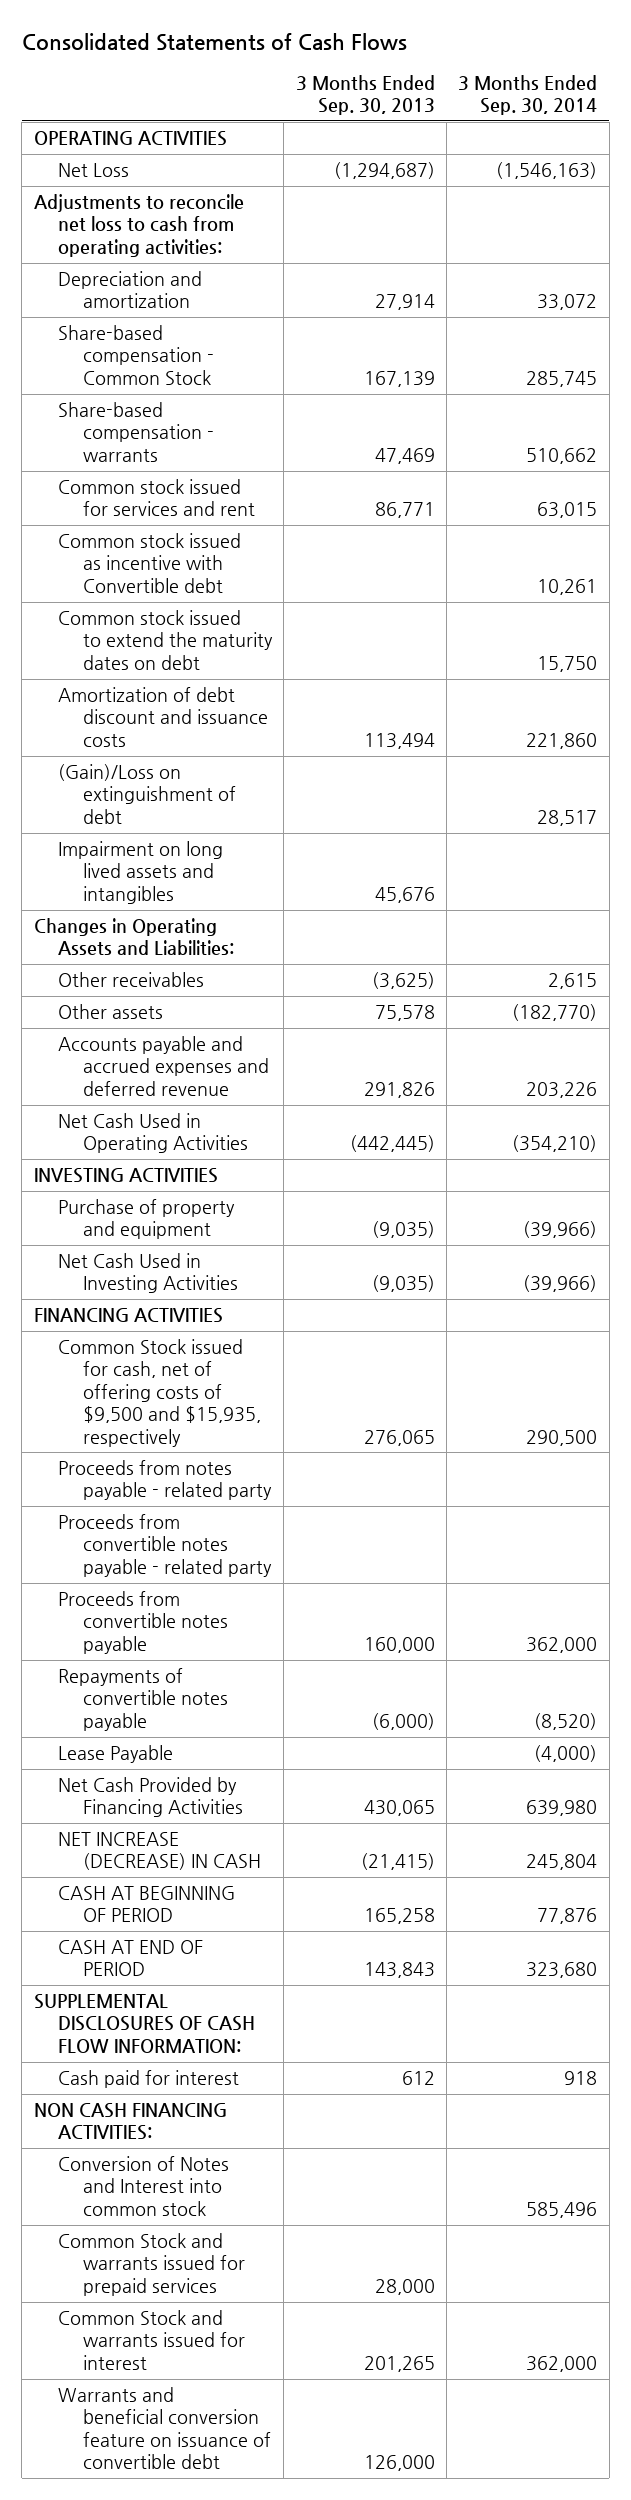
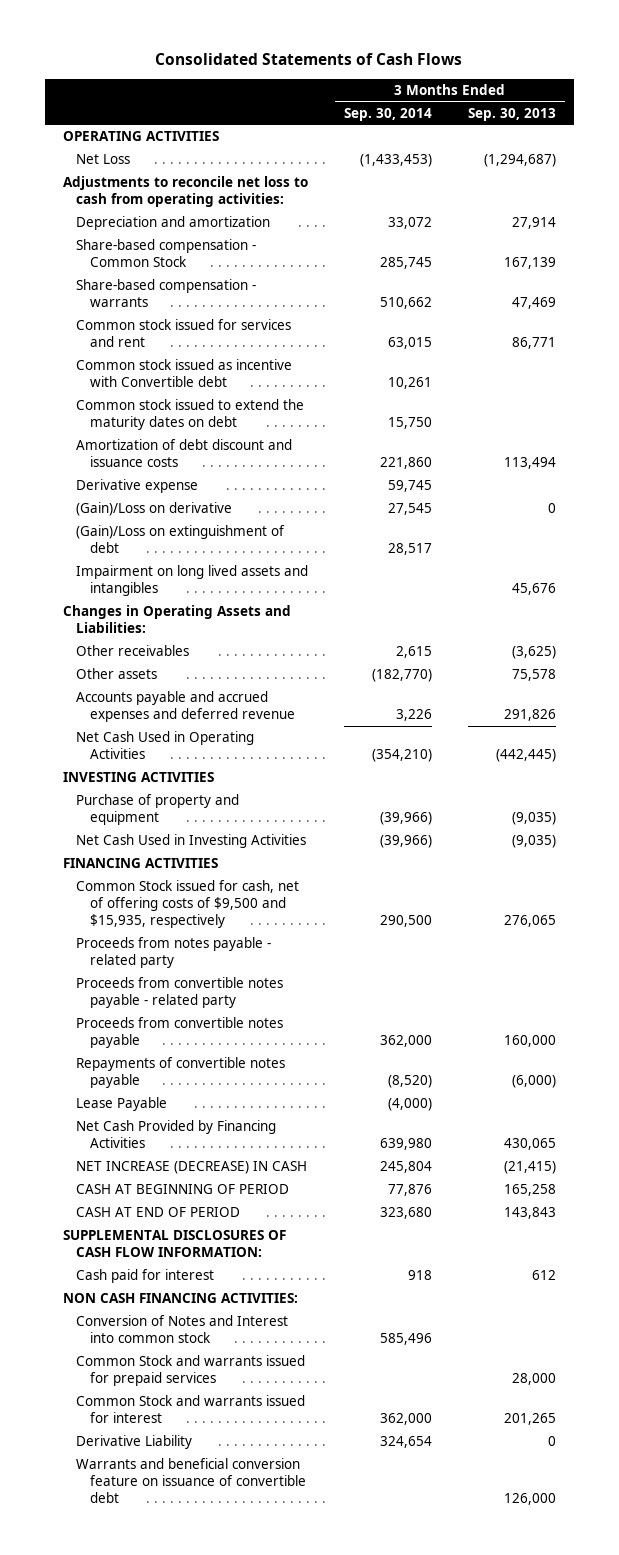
[496,162,598,180] (1,546,163) -> [360,154,433,168] (1,433,453)
none -> [76,479,199,494] Derivative expense
none -> [76,502,233,517] (Gain)/Loss on derivative
[526,1081,598,1098] 203,226 -> [396,709,433,722] 3,226
none -> [76,1435,193,1450] Derivative Liability

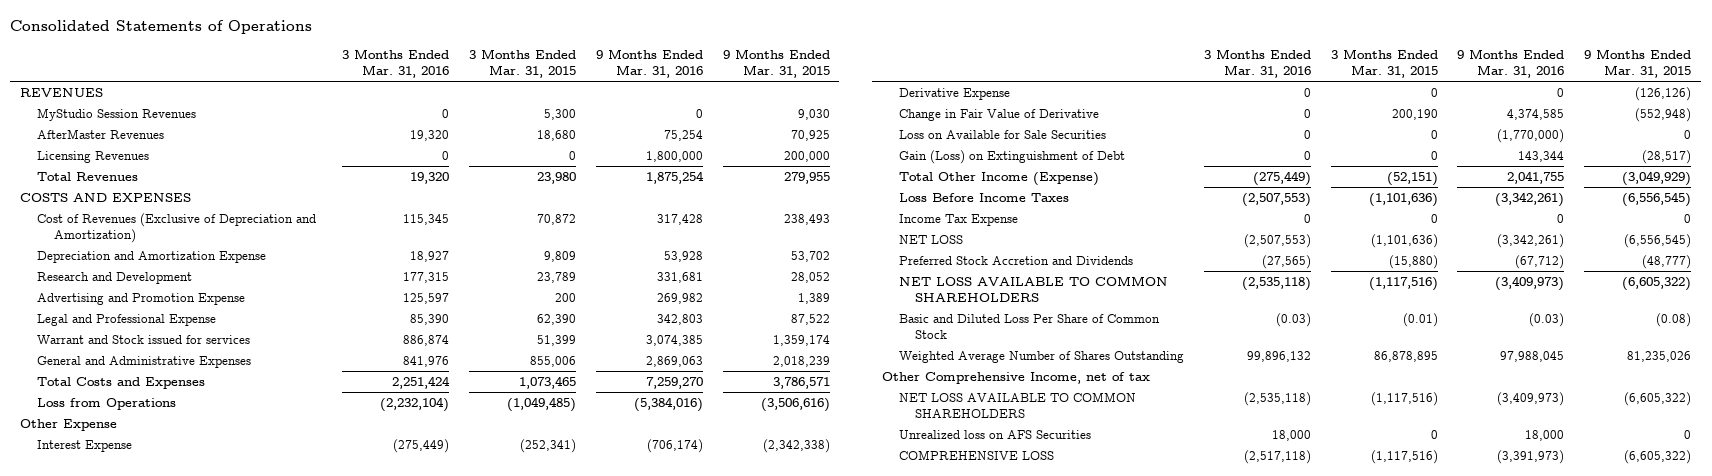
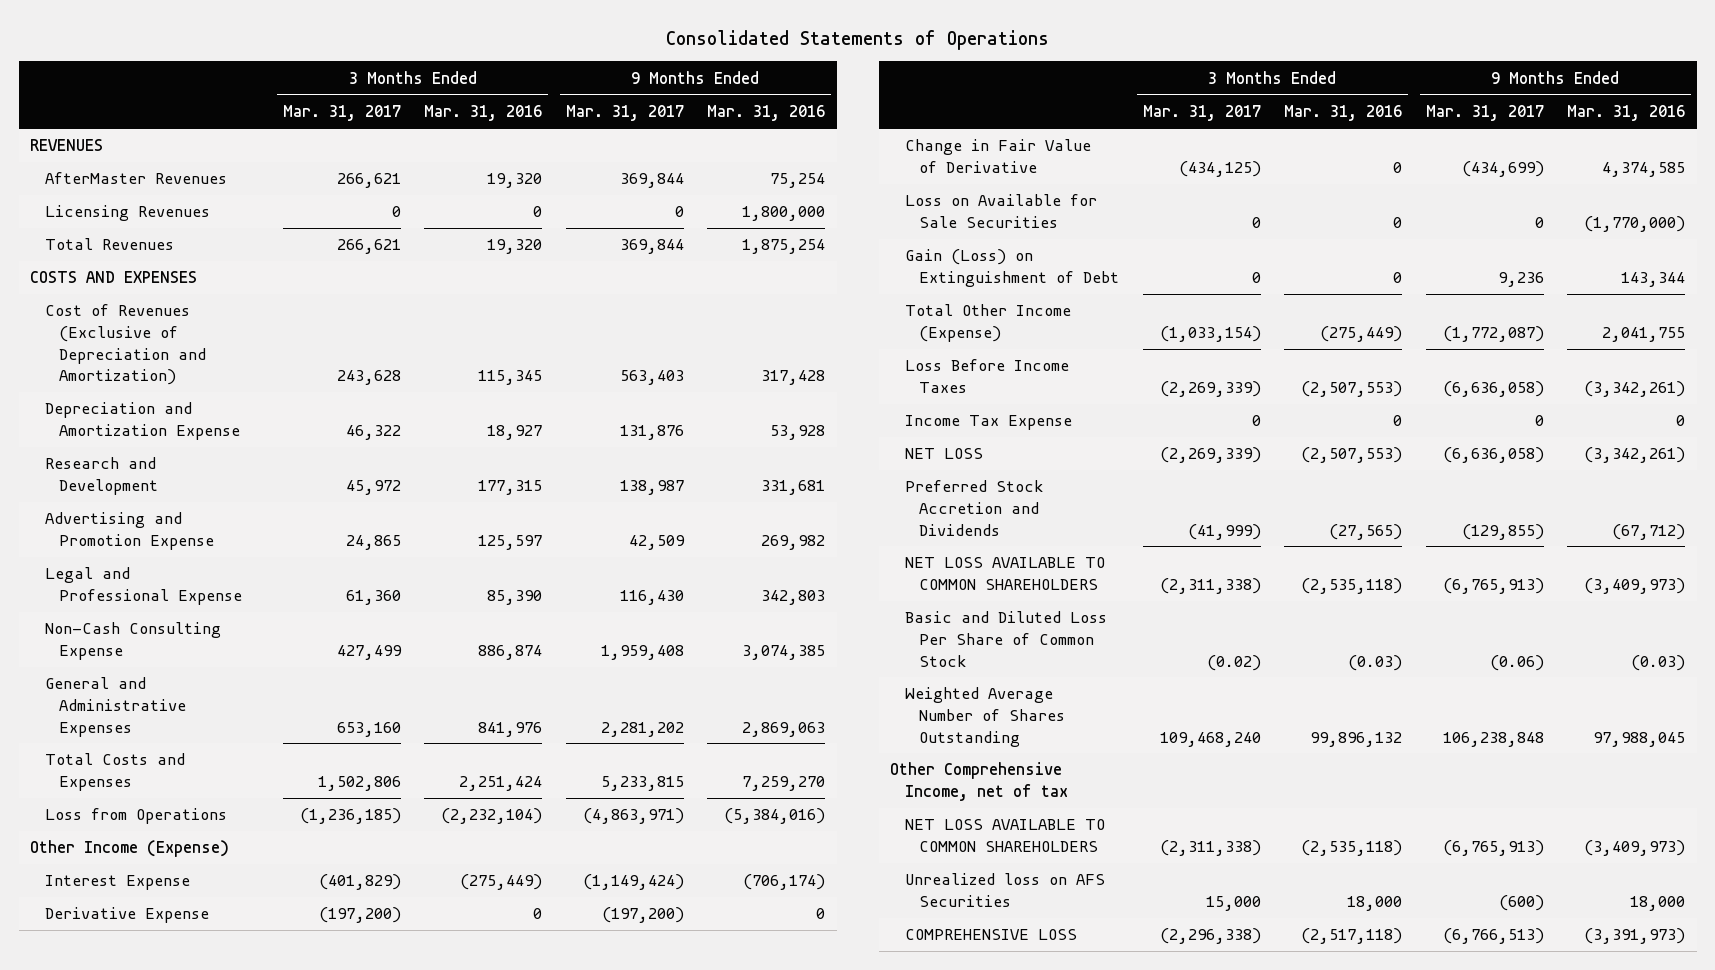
[468,49,576,79] 3 Months Ended Mar. 31, 2015 -> none
[722,49,830,79] 9 Months Ended Mar. 31, 2015 -> none
none -> [282,105,401,122] Mar. 31, 2017
none -> [565,105,684,122] Mar. 31, 2017
[36,108,196,122] MyStudio Session Revenues -> none
[36,335,250,345] Warrant and Stock issued for services -> [44,622,221,661] Non-Cash Consulting Expense
[20,419,118,432] Other Expense -> [30,840,230,858] Other Income (Expense)

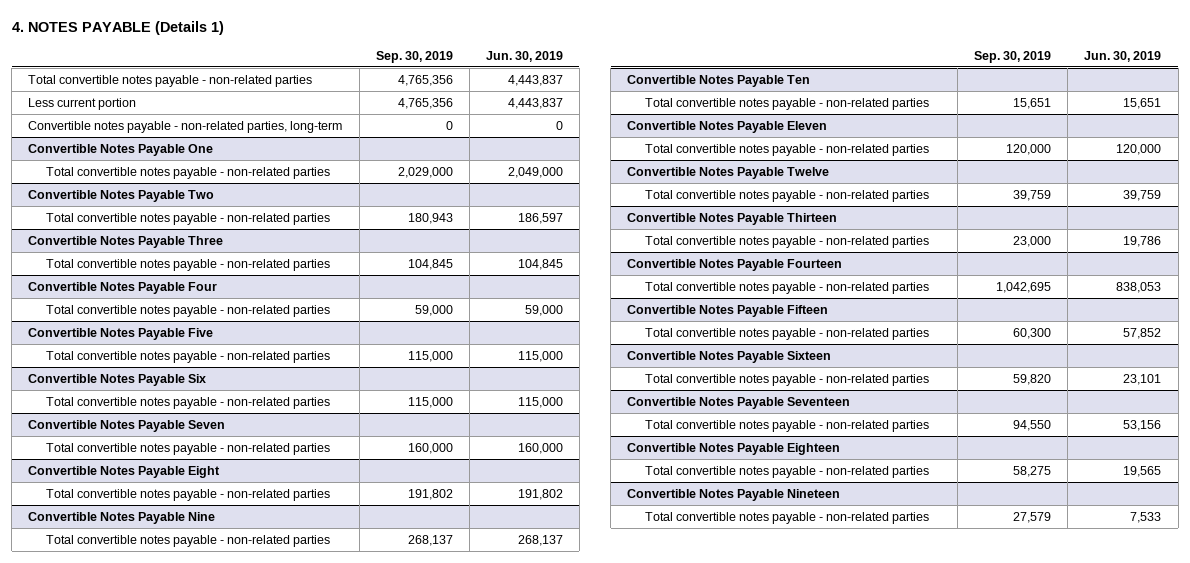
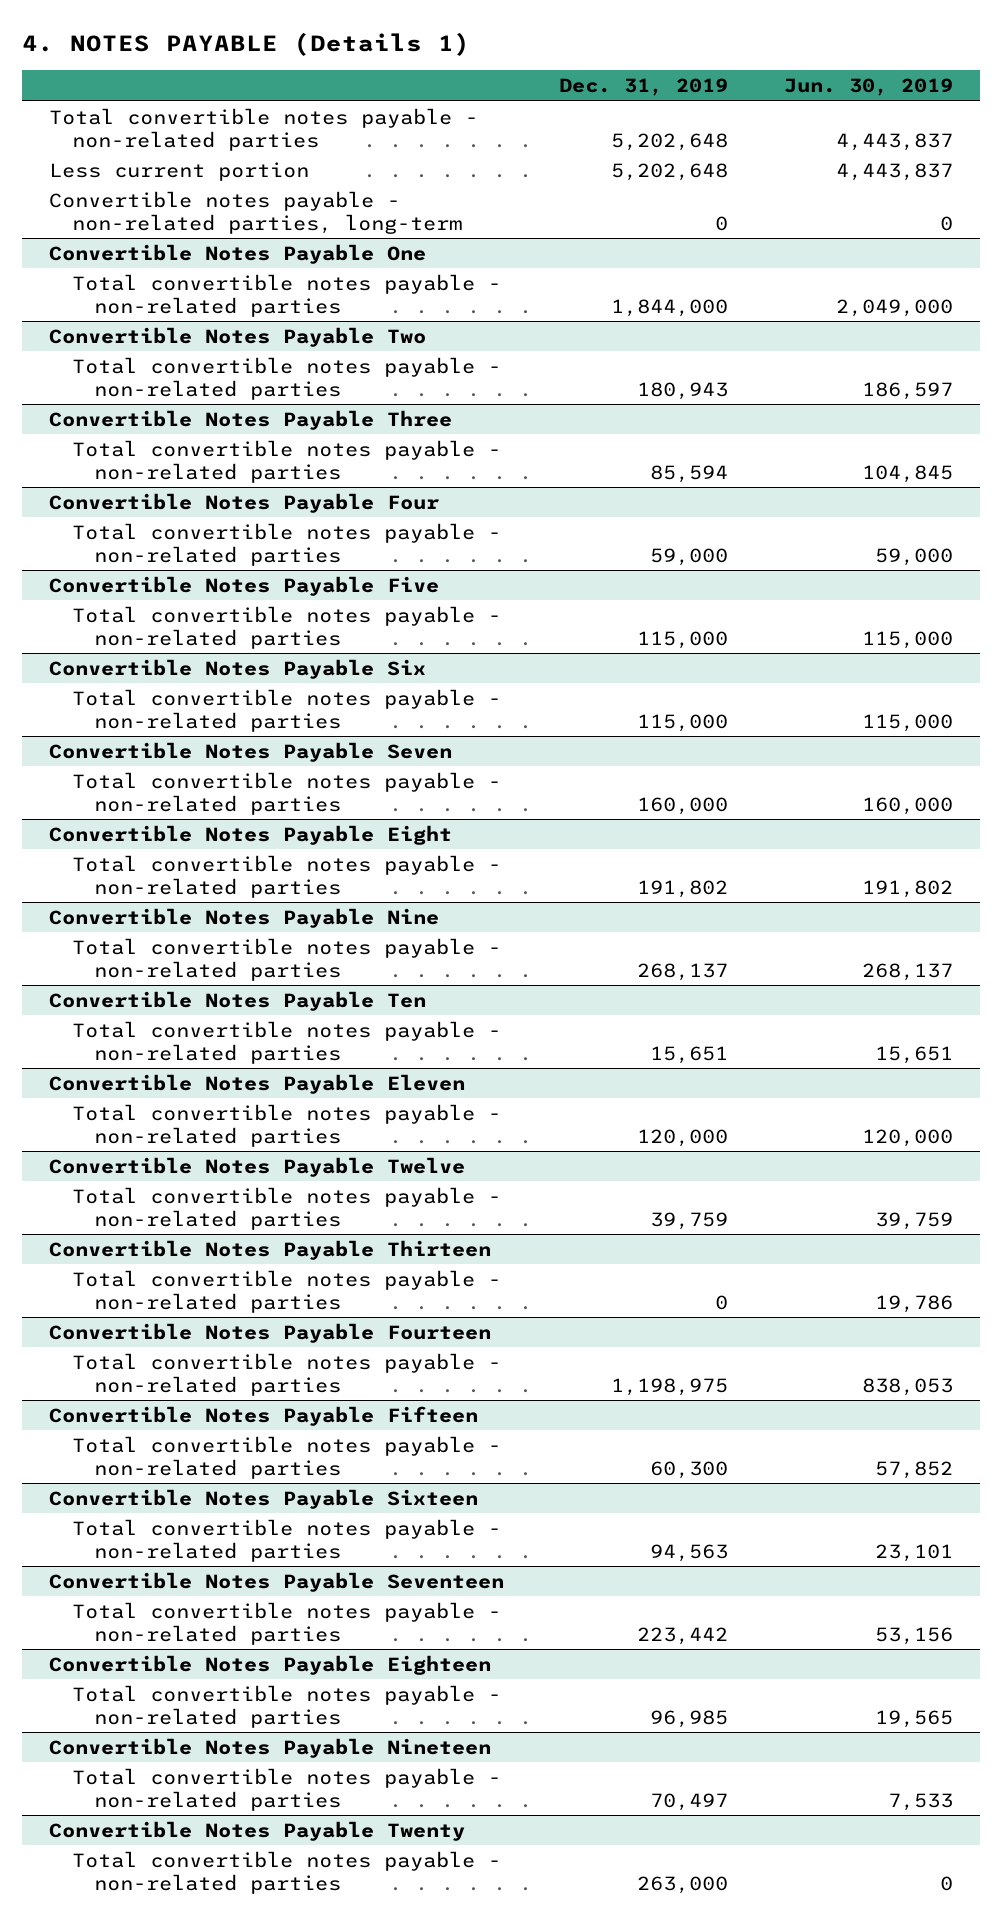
[375,51,453,64] Sep. 30, 2019 -> none
none -> [559,78,729,97] Dec. 31, 2019
none -> [49,1820,466,1841] Convertible Notes Payable Twenty
none -> [71,1850,501,1894] Total convertible notes payable - non-related parties

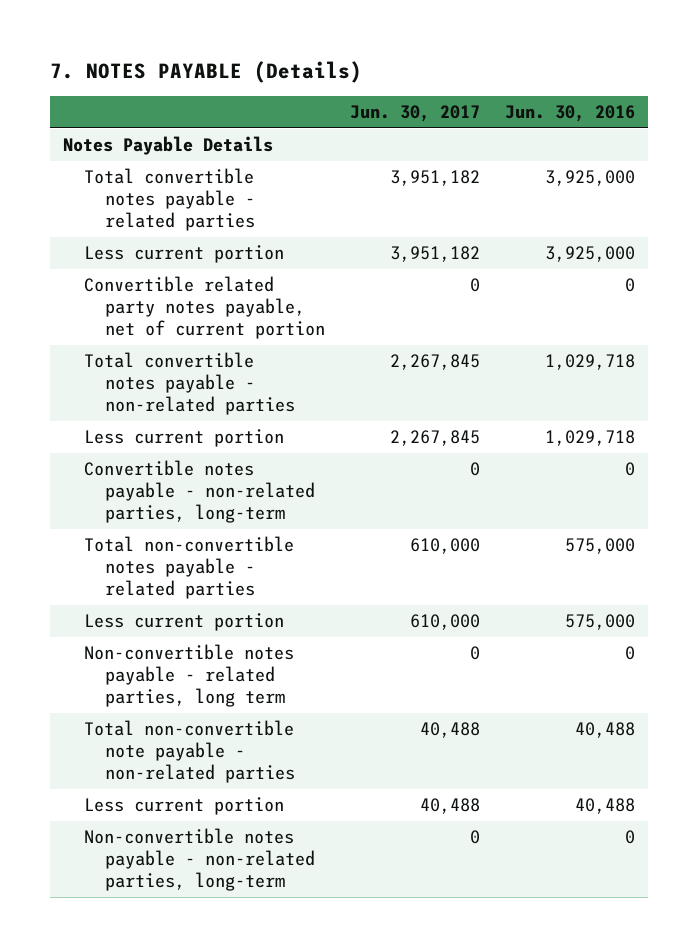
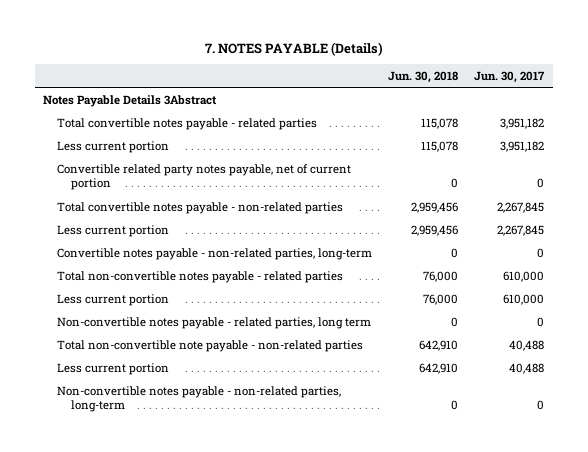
[505,105,636,123] Jun. 30, 2016 -> none
none -> [388,70,459,83] Jun. 30, 2018
[62,136,273,156] Notes Payable Details -> [43,94,218,107] Notes Payable Details 3Abstract

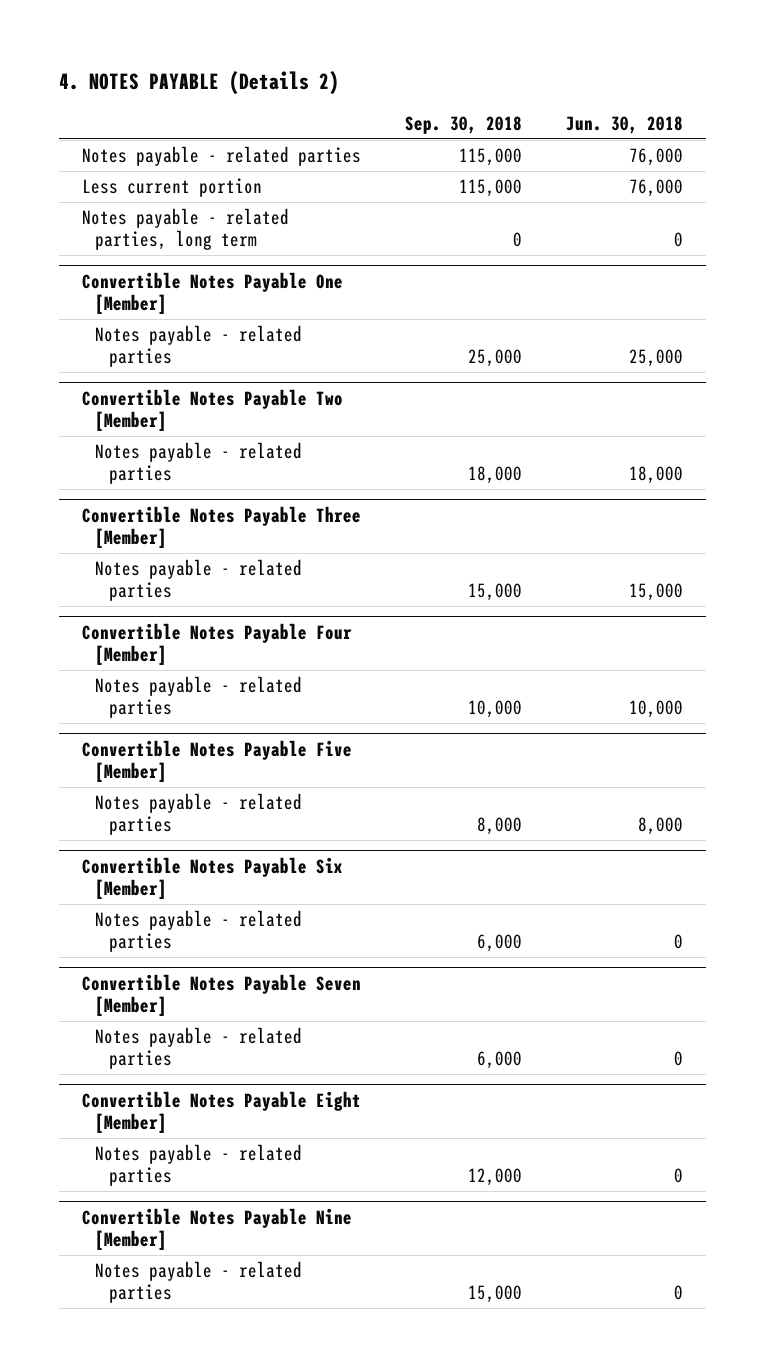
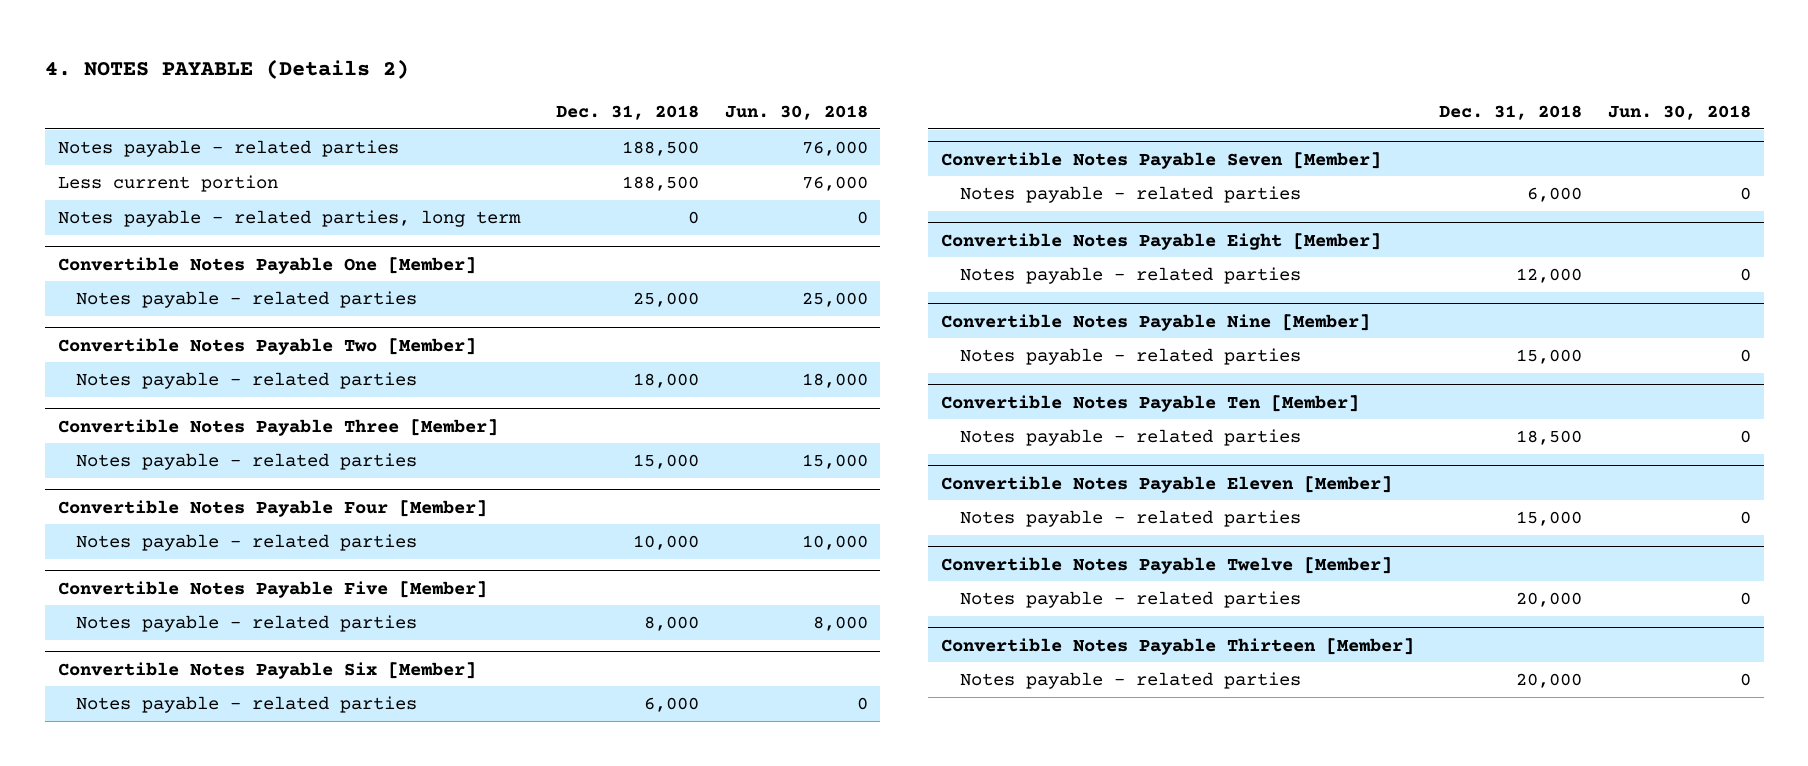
[404,115,522,134] Sep. 30, 2018 -> none
none -> [556,104,700,120] Dec. 31, 2018
none -> [940,394,1359,412] Convertible Notes Payable Ten [Member]
none -> [959,428,1301,446] Notes payable - related parties
none -> [940,475,1392,493] Convertible Notes Payable Eleven [Member]
none -> [959,509,1301,527] Notes payable - related parties
none -> [940,556,1392,574] Convertible Notes Payable Twelve [Member]
none -> [959,590,1301,608] Notes payable - related parties
none -> [940,637,1414,655] Convertible Notes Payable Thirteen [Member]
none -> [959,671,1301,689] Notes payable - related parties

